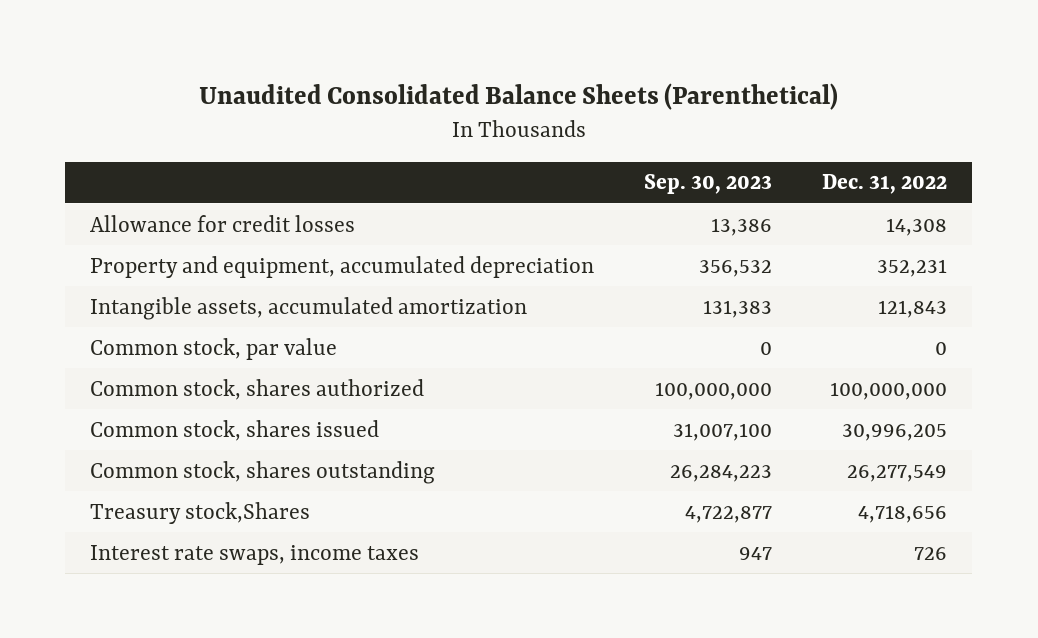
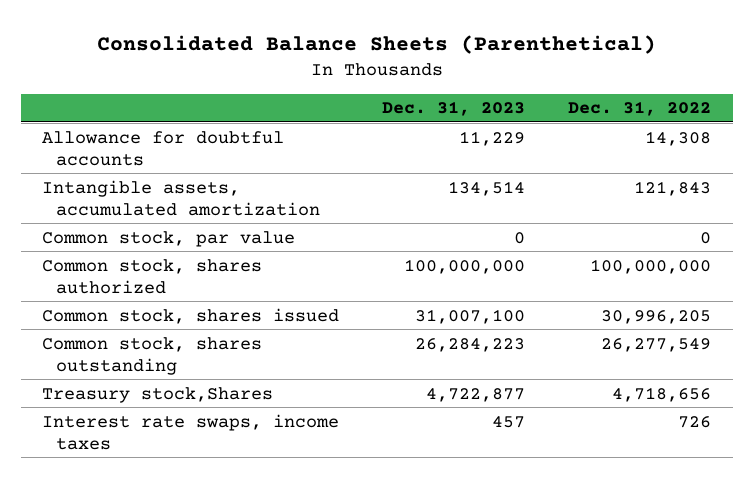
[198,82,838,110] Unaudited Consolidated Balance Sheets (Parenthetical) -> [96,34,656,54] Consolidated Balance Sheets (Parenthetical)
[644,174,773,195] Sep. 30, 2023 -> none
none -> [382,101,526,117] Dec. 31, 2023
[90,255,595,278] Property and equipment, accumulated depreciation -> none
[90,214,356,232] Allowance for credit losses -> [42,130,285,166] Allowance for doubtful accounts

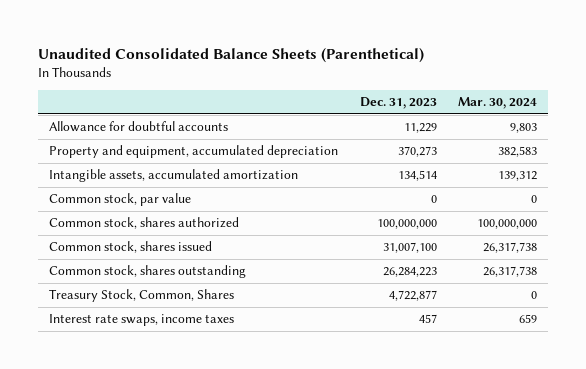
[96,34,656,54] Consolidated Balance Sheets (Parenthetical) -> [37,47,424,63] Unaudited Consolidated Balance Sheets (Parenthetical)
[568,101,712,117] Dec. 31, 2022 -> none
none -> [458,97,538,110] Mar. 30, 2024
none -> [48,145,338,159] Property and equipment, accumulated depreciation
[42,386,274,403] Treasury stock,Shares -> [48,289,234,303] Treasury Stock, Common, Shares

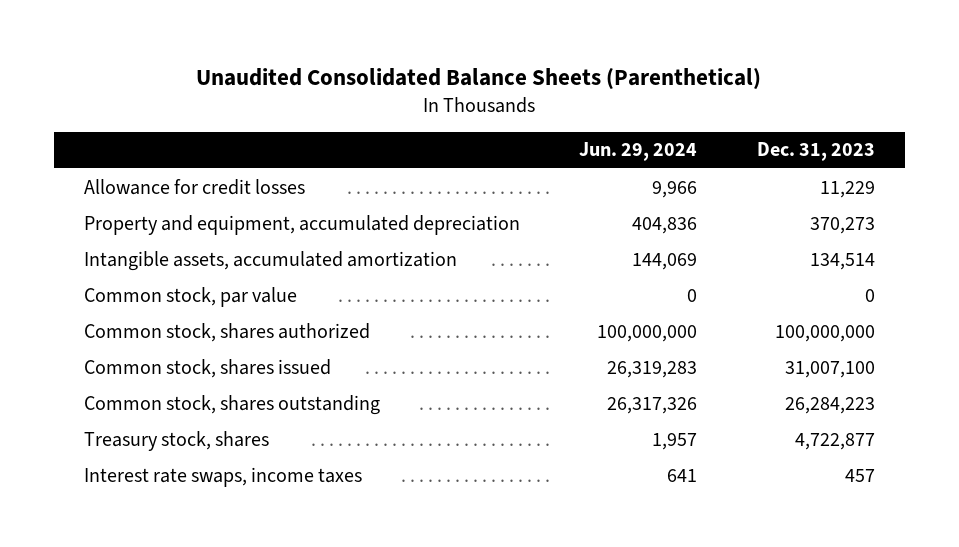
[458,97,538,110] Mar. 30, 2024 -> none
none -> [579,142,698,162] Jun. 29, 2024
[48,121,228,133] Allowance for doubtful accounts -> [83,178,305,195] Allowance for credit losses
[48,289,234,303] Treasury Stock, Common, Shares -> [83,430,269,451] Treasury stock, shares

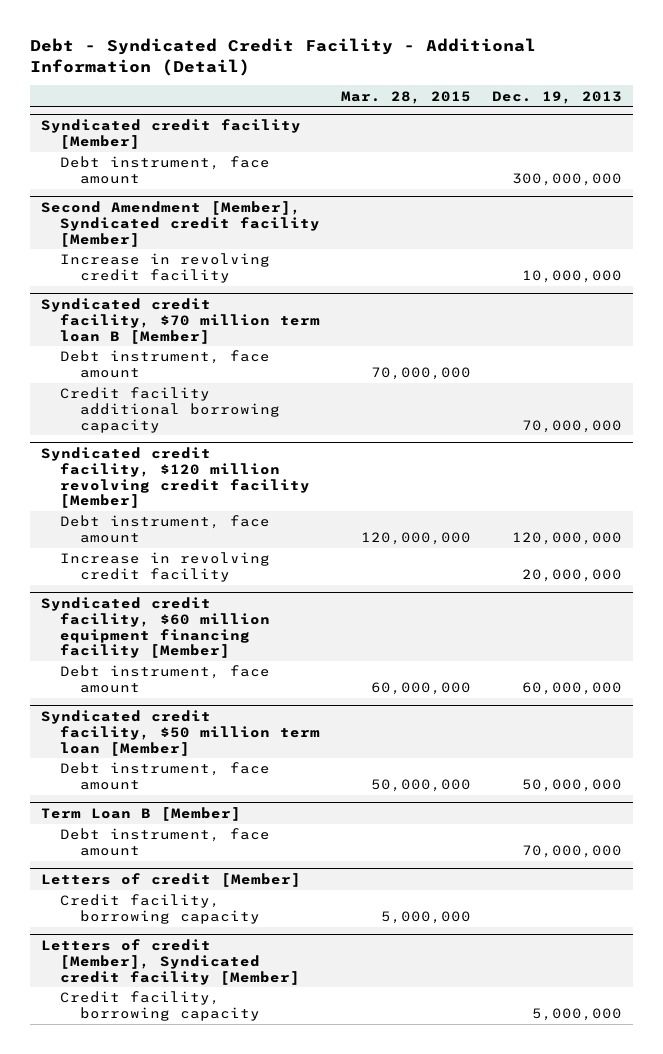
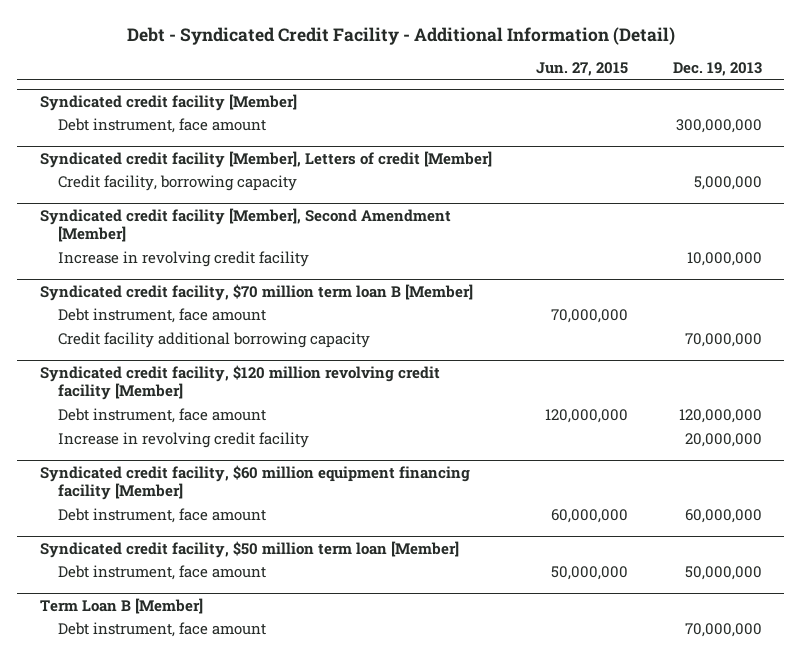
[341,90,472,104] Mar. 28, 2015 -> none
none -> [536,62,629,77] Jun. 27, 2015
none -> [39,150,492,168] Syndicated credit facility [Member], Letters of credit [Member]
none -> [58,175,298,192] Credit facility, borrowing capacity
[40,201,321,247] Second Amendment [Member], Syndicated credit facility [Member] -> [39,207,451,243] Syndicated credit facility [Member], Second Amendment [Member]
[40,873,301,888] Letters of credit [Member] -> none
[60,894,260,924] Credit facility, borrowing capacity -> none
[40,939,301,985] Letters of credit [Member], Syndicated credit facility [Member] -> none
[60,991,260,1021] Credit facility, borrowing capacity -> none

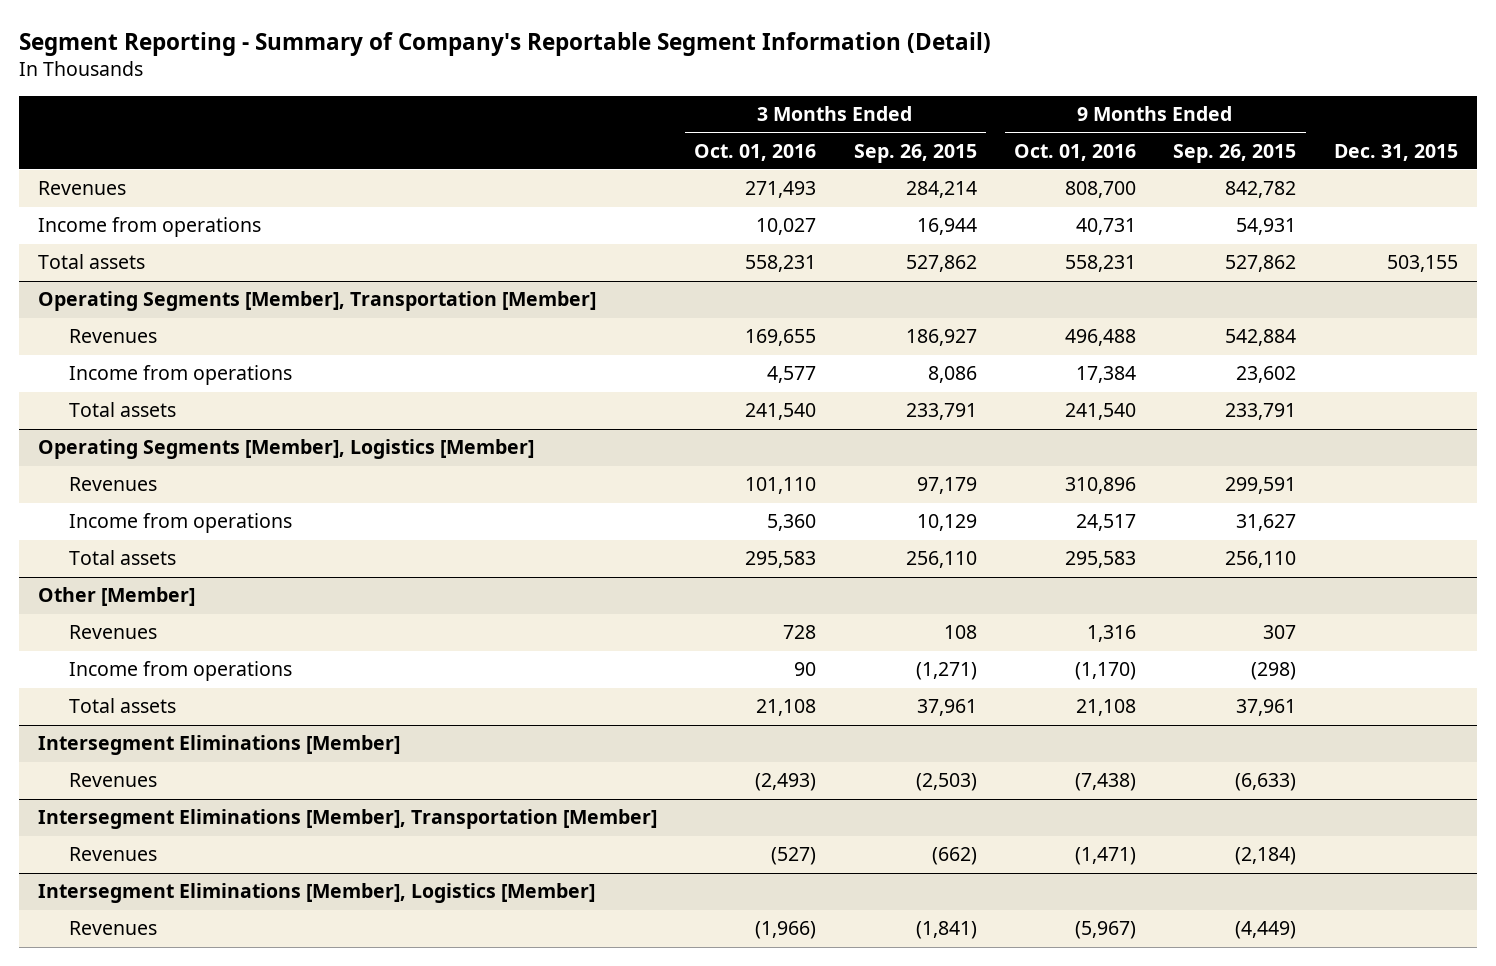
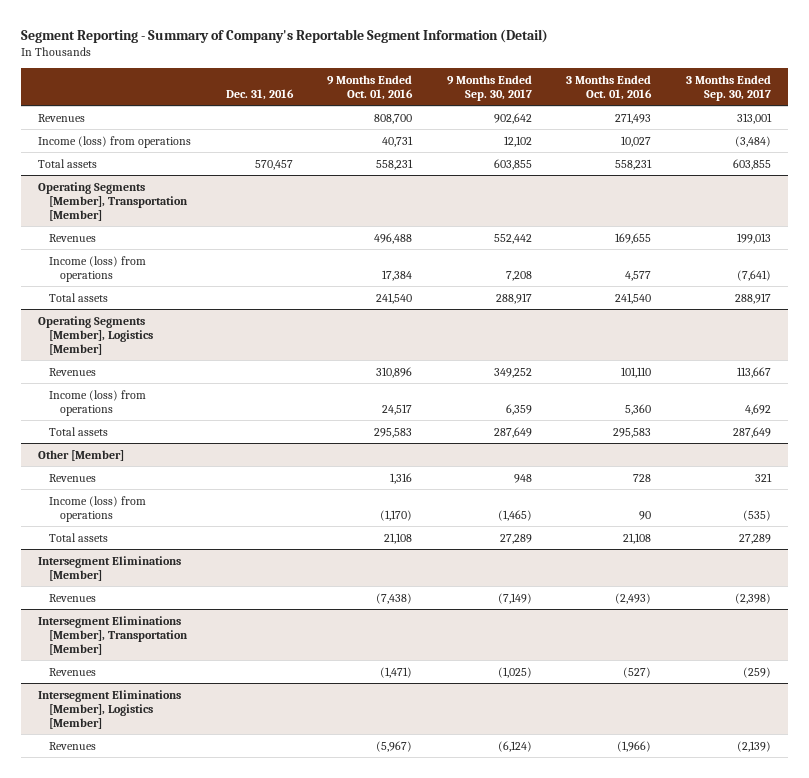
[853,143,977,163] Sep. 26, 2015 -> none
[1173,143,1297,163] Sep. 26, 2015 -> none
[1333,143,1458,161] Dec. 31, 2015 -> none
none -> [225,88,294,100] Dec. 31, 2016
none -> [446,74,532,101] 9 Months Ended Sep. 30, 2017
none -> [685,74,771,101] 3 Months Ended Sep. 30, 2017
[37,217,261,238] Income from operations -> [38,135,192,148] Income (loss) from operations
[68,365,292,386] Income from operations -> [49,255,147,282] Income (loss) from operations
[68,513,292,534] Income from operations -> [49,389,147,416] Income (loss) from operations
[68,661,292,682] Income from operations -> [49,495,147,522] Income (loss) from operations

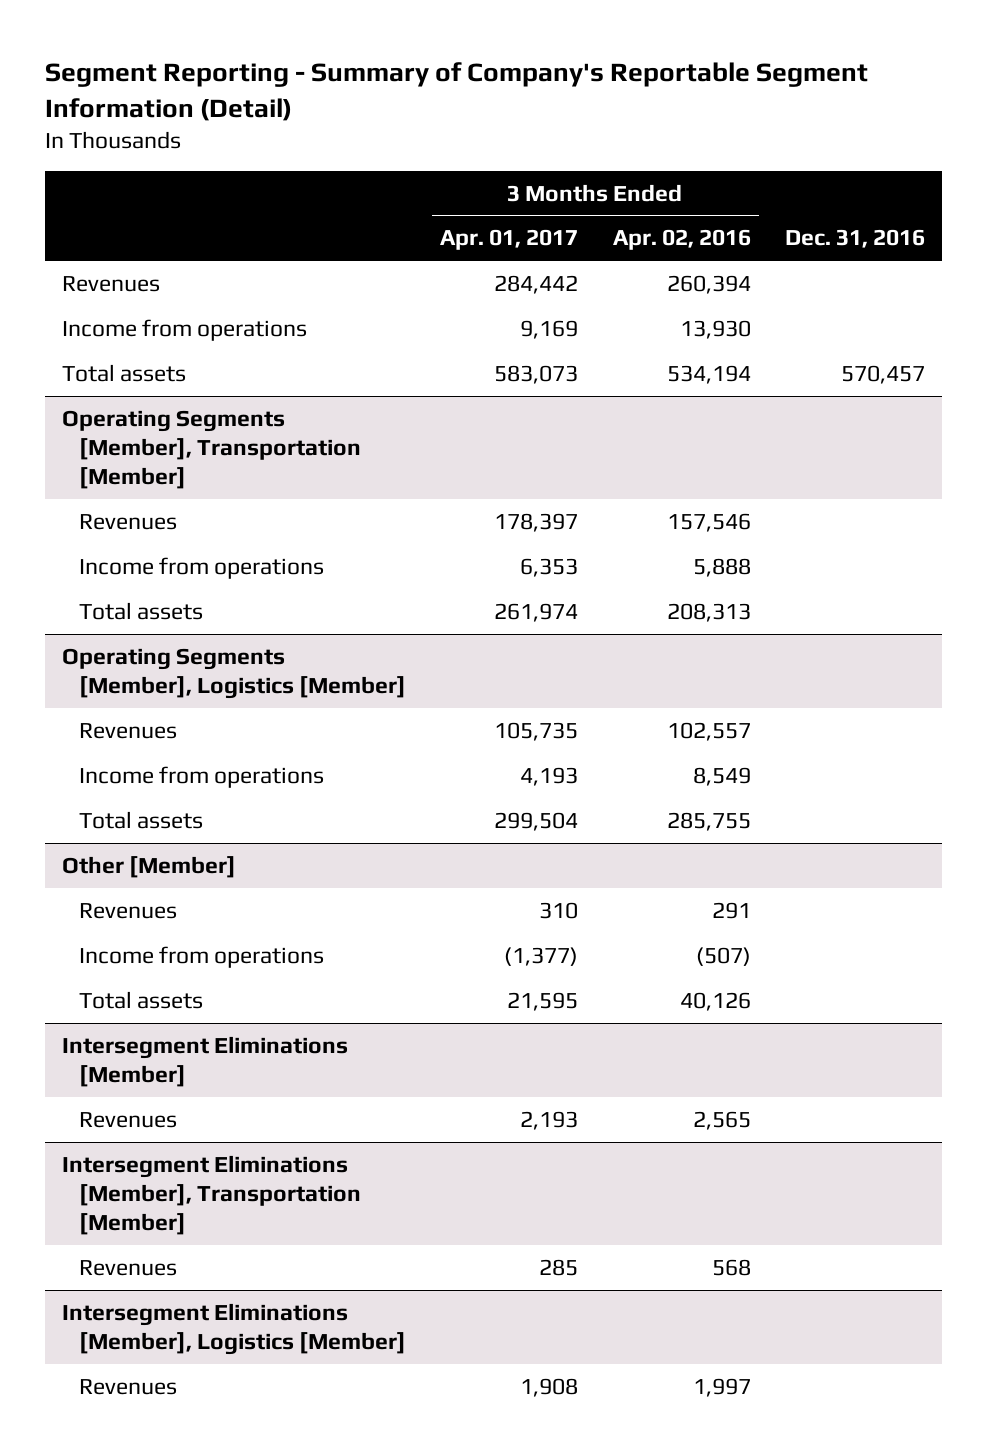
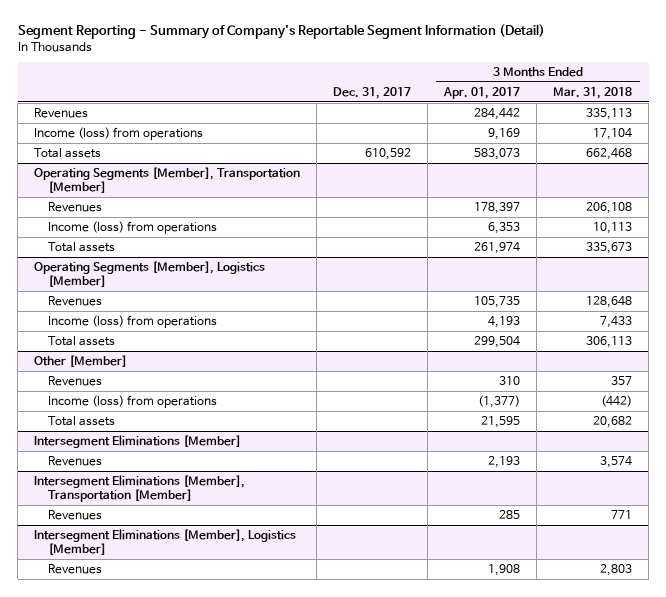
[612,229,751,251] Apr. 02, 2016 -> none
[784,229,925,249] Dec. 31, 2016 -> none
none -> [333,86,412,99] Dec. 31, 2017
none -> [553,86,633,99] Mar. 31, 2018
[62,318,308,341] Income from operations -> [34,127,204,141] Income (loss) from operations
[78,556,324,579] Income from operations -> [47,221,217,235] Income (loss) from operations
[78,765,324,788] Income from operations -> [47,315,217,329] Income (loss) from operations
[78,945,324,968] Income from operations -> [47,395,217,409] Income (loss) from operations

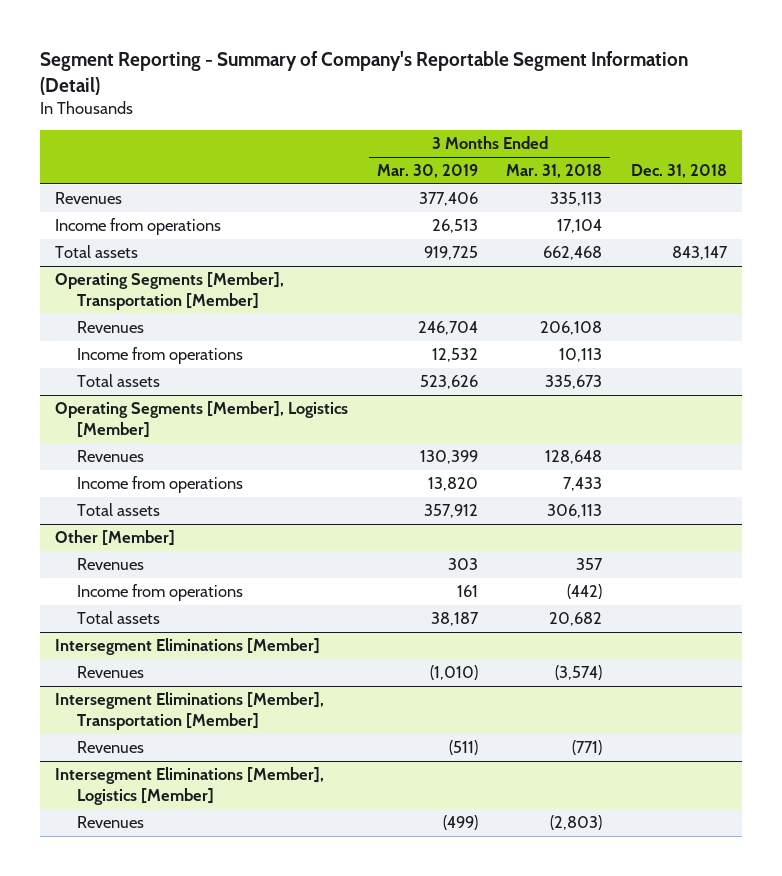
[333,86,412,99] Dec. 31, 2017 -> none
[443,86,521,99] Apr. 01, 2017 -> none
none -> [376,164,478,179] Mar. 30, 2019
none -> [631,164,728,179] Dec. 31, 2018
[34,127,204,141] Income (loss) from operations -> [54,218,221,236] Income from operations
[47,221,217,235] Income (loss) from operations -> [76,347,243,365] Income from operations
[47,315,217,329] Income (loss) from operations -> [76,476,243,494] Income from operations
[47,395,217,409] Income (loss) from operations -> [76,584,243,602] Income from operations
[600,456,633,469] 3,574 -> [555,665,603,681] (3,574)
[611,510,633,520] 771 -> [572,740,603,756] (771)
[600,564,633,577] 2,803 -> [550,815,603,831] (2,803)

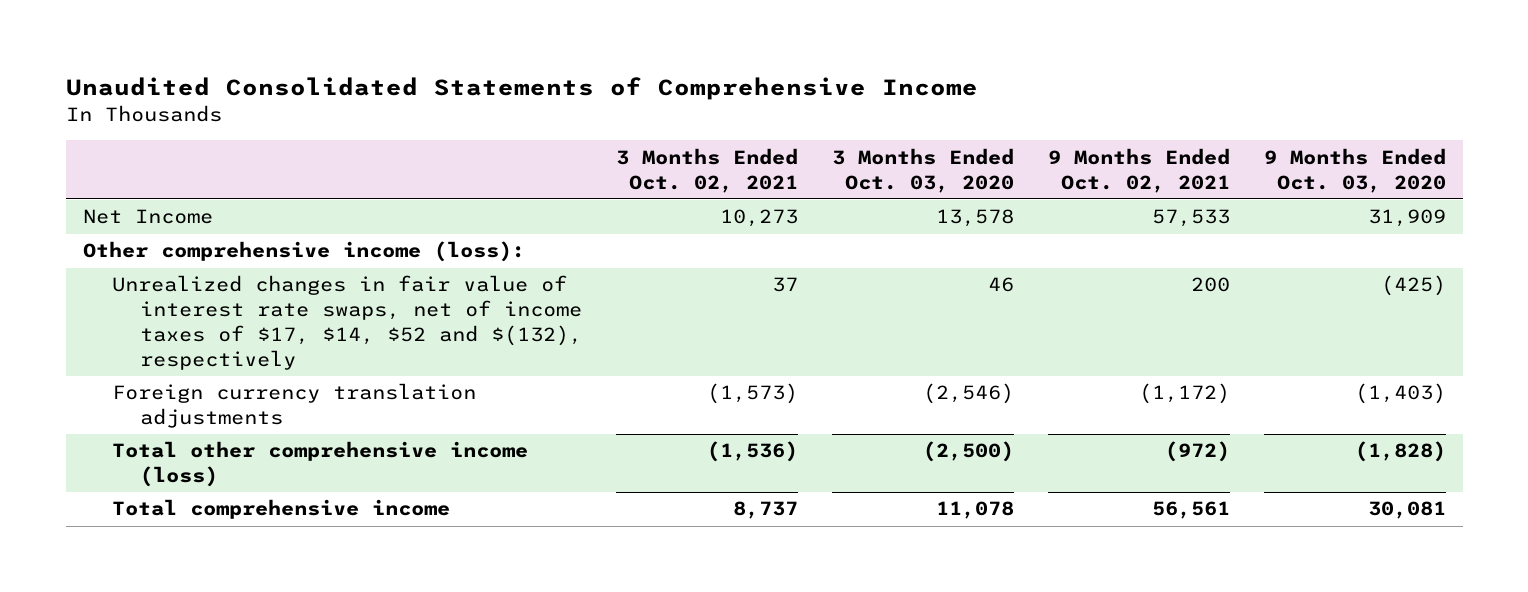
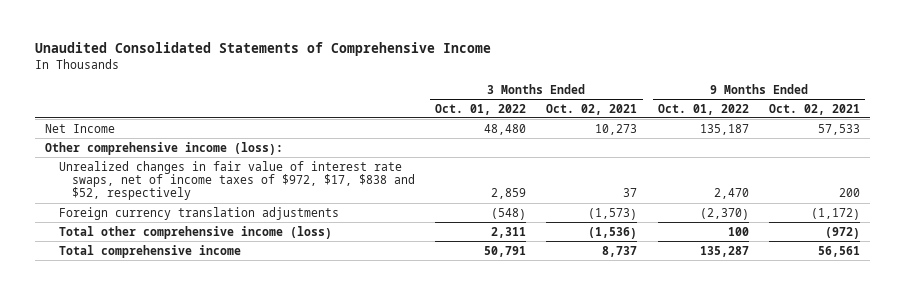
[832,147,1015,193] 3 Months Ended Oct. 03, 2020 -> none
[1263,147,1446,193] 9 Months Ended Oct. 03, 2020 -> none
none -> [435,103,527,115] Oct. 01, 2022
none -> [657,103,749,115] Oct. 01, 2022
[111,275,583,370] Unrealized changes in fair value of interest rate swaps, net of income taxes of $17, $14, $52 and $(132), respectively -> [58,160,416,201] Unrealized changes in fair value of interest rate swaps, net of income taxes of $972, $17, $838 and $52, respectively

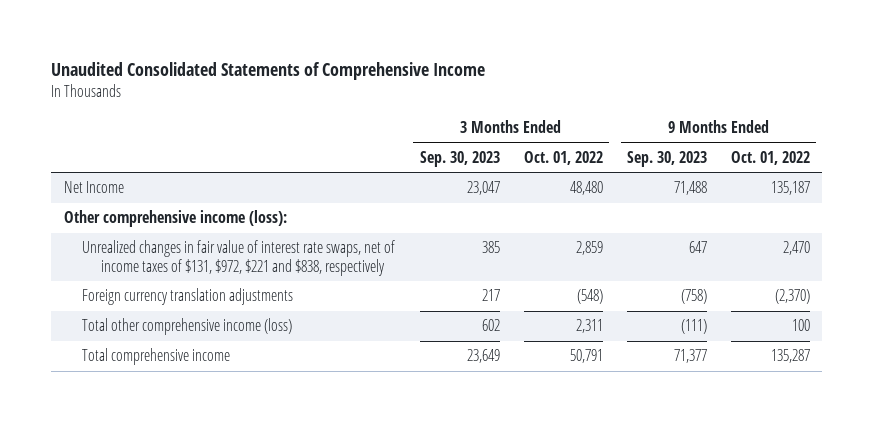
[546,103,638,115] Oct. 02, 2021 -> none
[768,103,860,115] Oct. 02, 2021 -> none
none -> [419,150,500,167] Sep. 30, 2023
none -> [627,150,708,167] Sep. 30, 2023
[58,160,416,201] Unrealized changes in fair value of interest rate swaps, net of income taxes of $972, $17, $838 and $52, respectively -> [82,240,396,276] Unrealized changes in fair value of interest rate swaps, net of income taxes of $131, $972, $221 and $838, respectively

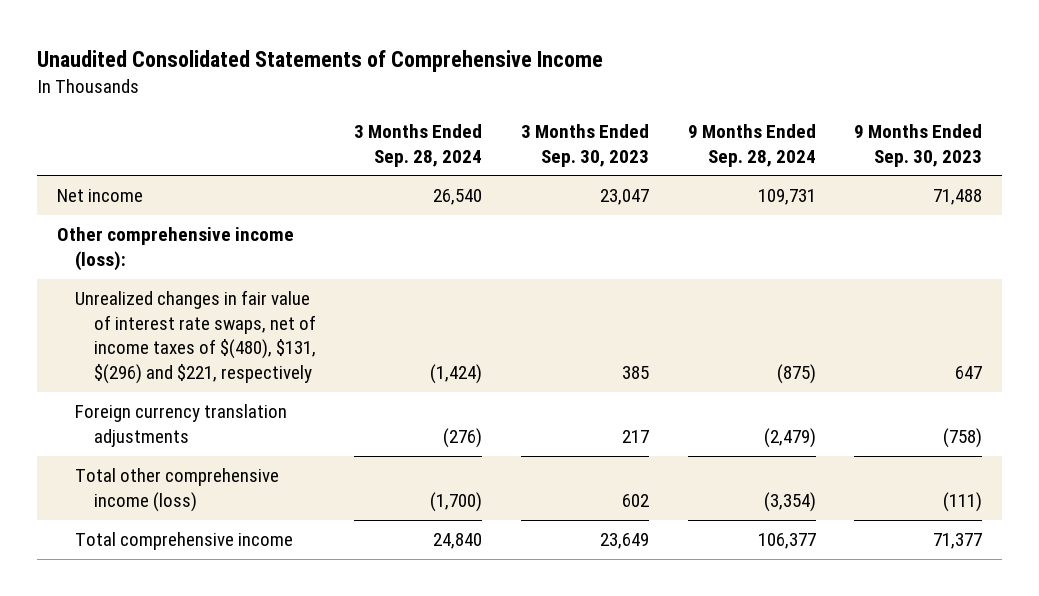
[523,150,603,165] Oct. 01, 2022 -> none
[731,150,811,165] Oct. 01, 2022 -> none
none -> [354,124,483,167] 3 Months Ended Sep. 28, 2024
none -> [687,124,816,167] 9 Months Ended Sep. 28, 2024
[63,181,124,194] Net Income -> [56,189,143,203] Net income
[82,240,396,276] Unrealized changes in fair value of interest rate swaps, net of income taxes of $131, $972, $221 and $838, respectively -> [75,290,316,384] Unrealized changes in fair value of interest rate swaps, net of income taxes of $(480), $131, $(296) and $221, respectively

